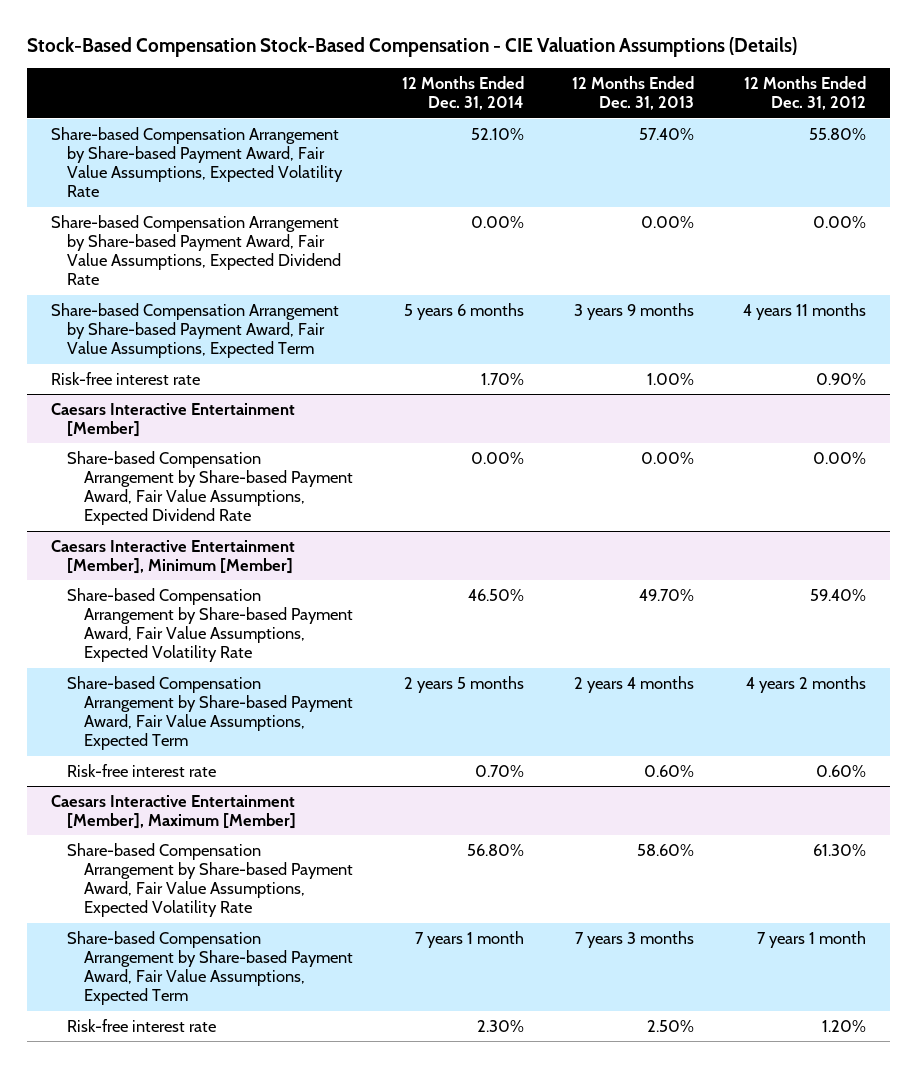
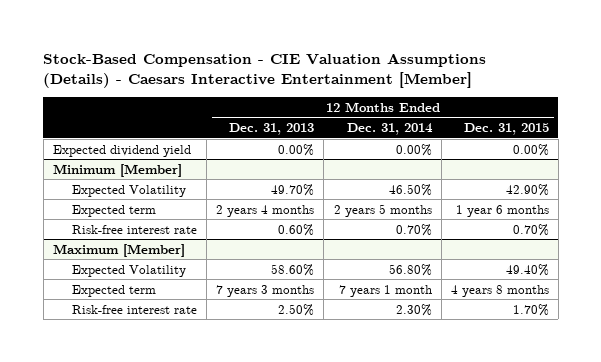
[26,36,797,57] Stock-Based Compensation Stock-Based Compensation - CIE Valuation Assumptions (Details) -> [43,52,487,89] Stock-Based Compensation - CIE Valuation Assumptions (Details) - Caesars Interactive Entertainment [Member]
[743,76,866,111] 12 Months Ended Dec. 31, 2012 -> none
none -> [463,122,549,135] Dec. 31, 2015
[50,126,344,198] Share-based Compensation Arrangement by Share-based Payment Award, Fair Value Assumptions, Expected Volatility Rate -> none
[50,302,339,359] Share-based Compensation Arrangement by Share-based Payment Award, Fair Value Assumptions, Expected Term -> none
[50,371,200,385] Risk-free interest rate -> none
[67,450,353,526] Share-based Compensation Arrangement by Share-based Payment Award, Fair Value Assumptions, Expected Dividend Rate -> none
[50,539,295,575] Caesars Interactive Entertainment [Member], Minimum [Member] -> none
[50,214,342,286] Share-based Compensation Arrangement by Share-based Payment Award, Fair Value Assumptions, Expected Dividend Rate -> [52,144,191,157] Expected dividend yield
[50,402,295,438] Caesars Interactive Entertainment [Member] -> [52,163,182,177] Minimum [Member]
[67,587,353,663] Share-based Compensation Arrangement by Share-based Payment Award, Fair Value Assumptions, Expected Volatility Rate -> [72,184,187,197] Expected Volatility
[67,675,353,751] Share-based Compensation Arrangement by Share-based Payment Award, Fair Value Assumptions, Expected Term -> [72,204,157,217] Expected term
[50,794,297,830] Caesars Interactive Entertainment [Member], Maximum [Member] -> none
none -> [52,243,185,257] Maximum [Member]
[67,842,353,918] Share-based Compensation Arrangement by Share-based Payment Award, Fair Value Assumptions, Expected Volatility Rate -> [72,264,187,277] Expected Volatility
[67,930,353,1006] Share-based Compensation Arrangement by Share-based Payment Award, Fair Value Assumptions, Expected Term -> [72,284,157,297] Expected term

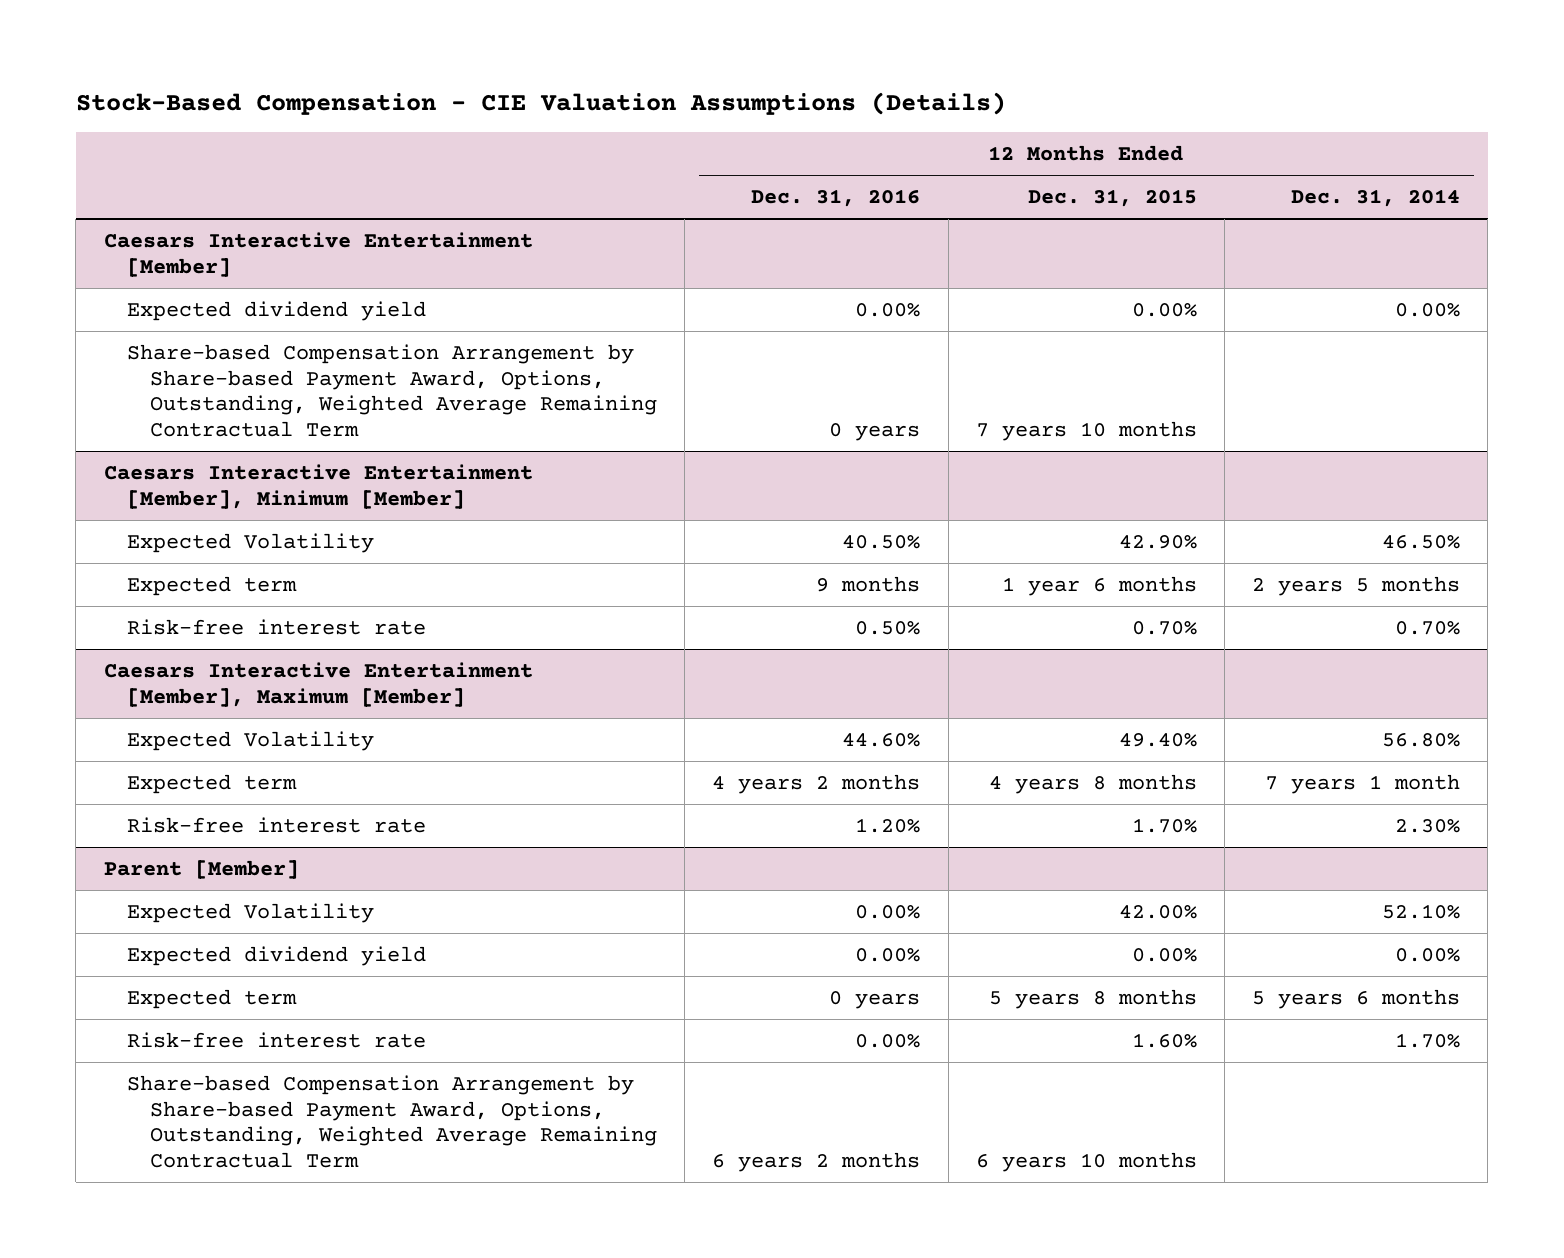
[43,52,487,89] Stock-Based Compensation - CIE Valuation Assumptions (Details) - Caesars Interactive Entertainment [Member] -> [75,91,1006,115] Stock-Based Compensation - CIE Valuation Assumptions (Details)
[229,122,315,135] Dec. 31, 2013 -> none
none -> [751,189,921,208] Dec. 31, 2016
none -> [103,231,533,277] Caesars Interactive Entertainment [Member]
[52,163,182,177] Minimum [Member] -> none
none -> [126,343,658,438] Share-based Compensation Arrangement by Share-based Payment Award, Options, Outstanding, Weighted Average Remaining Contractual Term
none -> [103,463,533,509] Caesars Interactive Entertainment [Member], Minimum [Member]
[52,243,185,257] Maximum [Member] -> none
none -> [103,661,533,707] Caesars Interactive Entertainment [Member], Maximum [Member]
none -> [103,859,299,879] Parent [Member]
none -> [126,902,374,923] Expected Volatility
none -> [126,945,426,966] Expected dividend yield
none -> [126,988,297,1009] Expected term
none -> [126,1031,426,1048] Risk-free interest rate
none -> [126,1074,658,1169] Share-based Compensation Arrangement by Share-based Payment Award, Options, Outstanding, Weighted Average Remaining Contractual Term

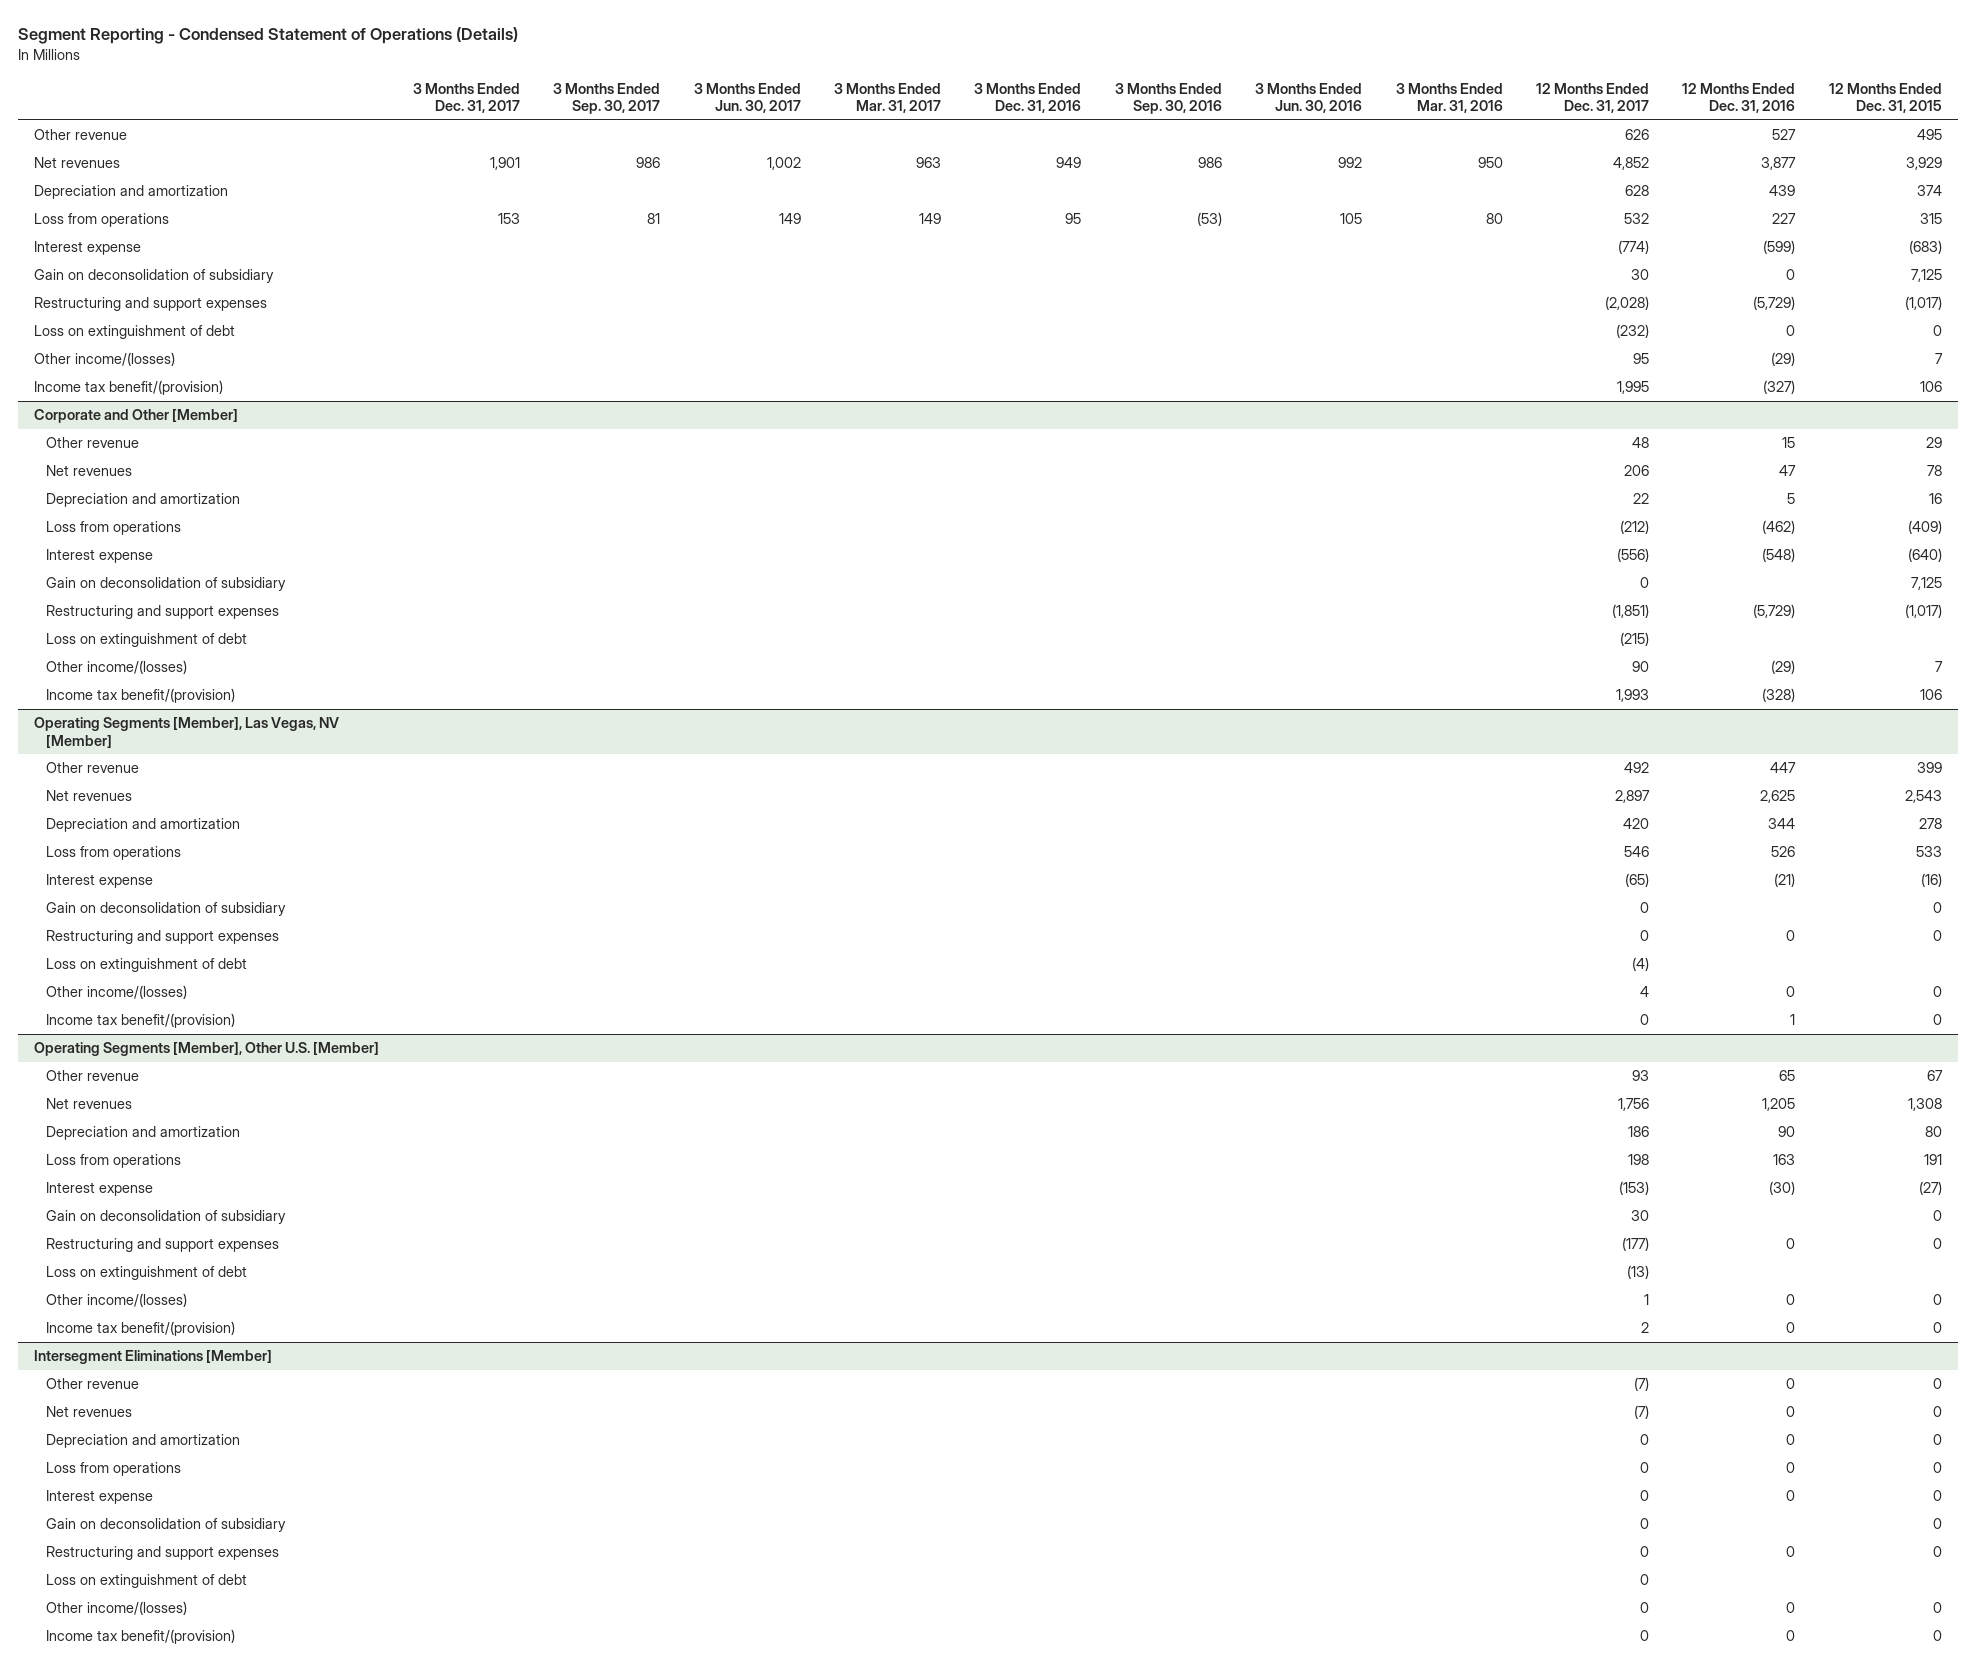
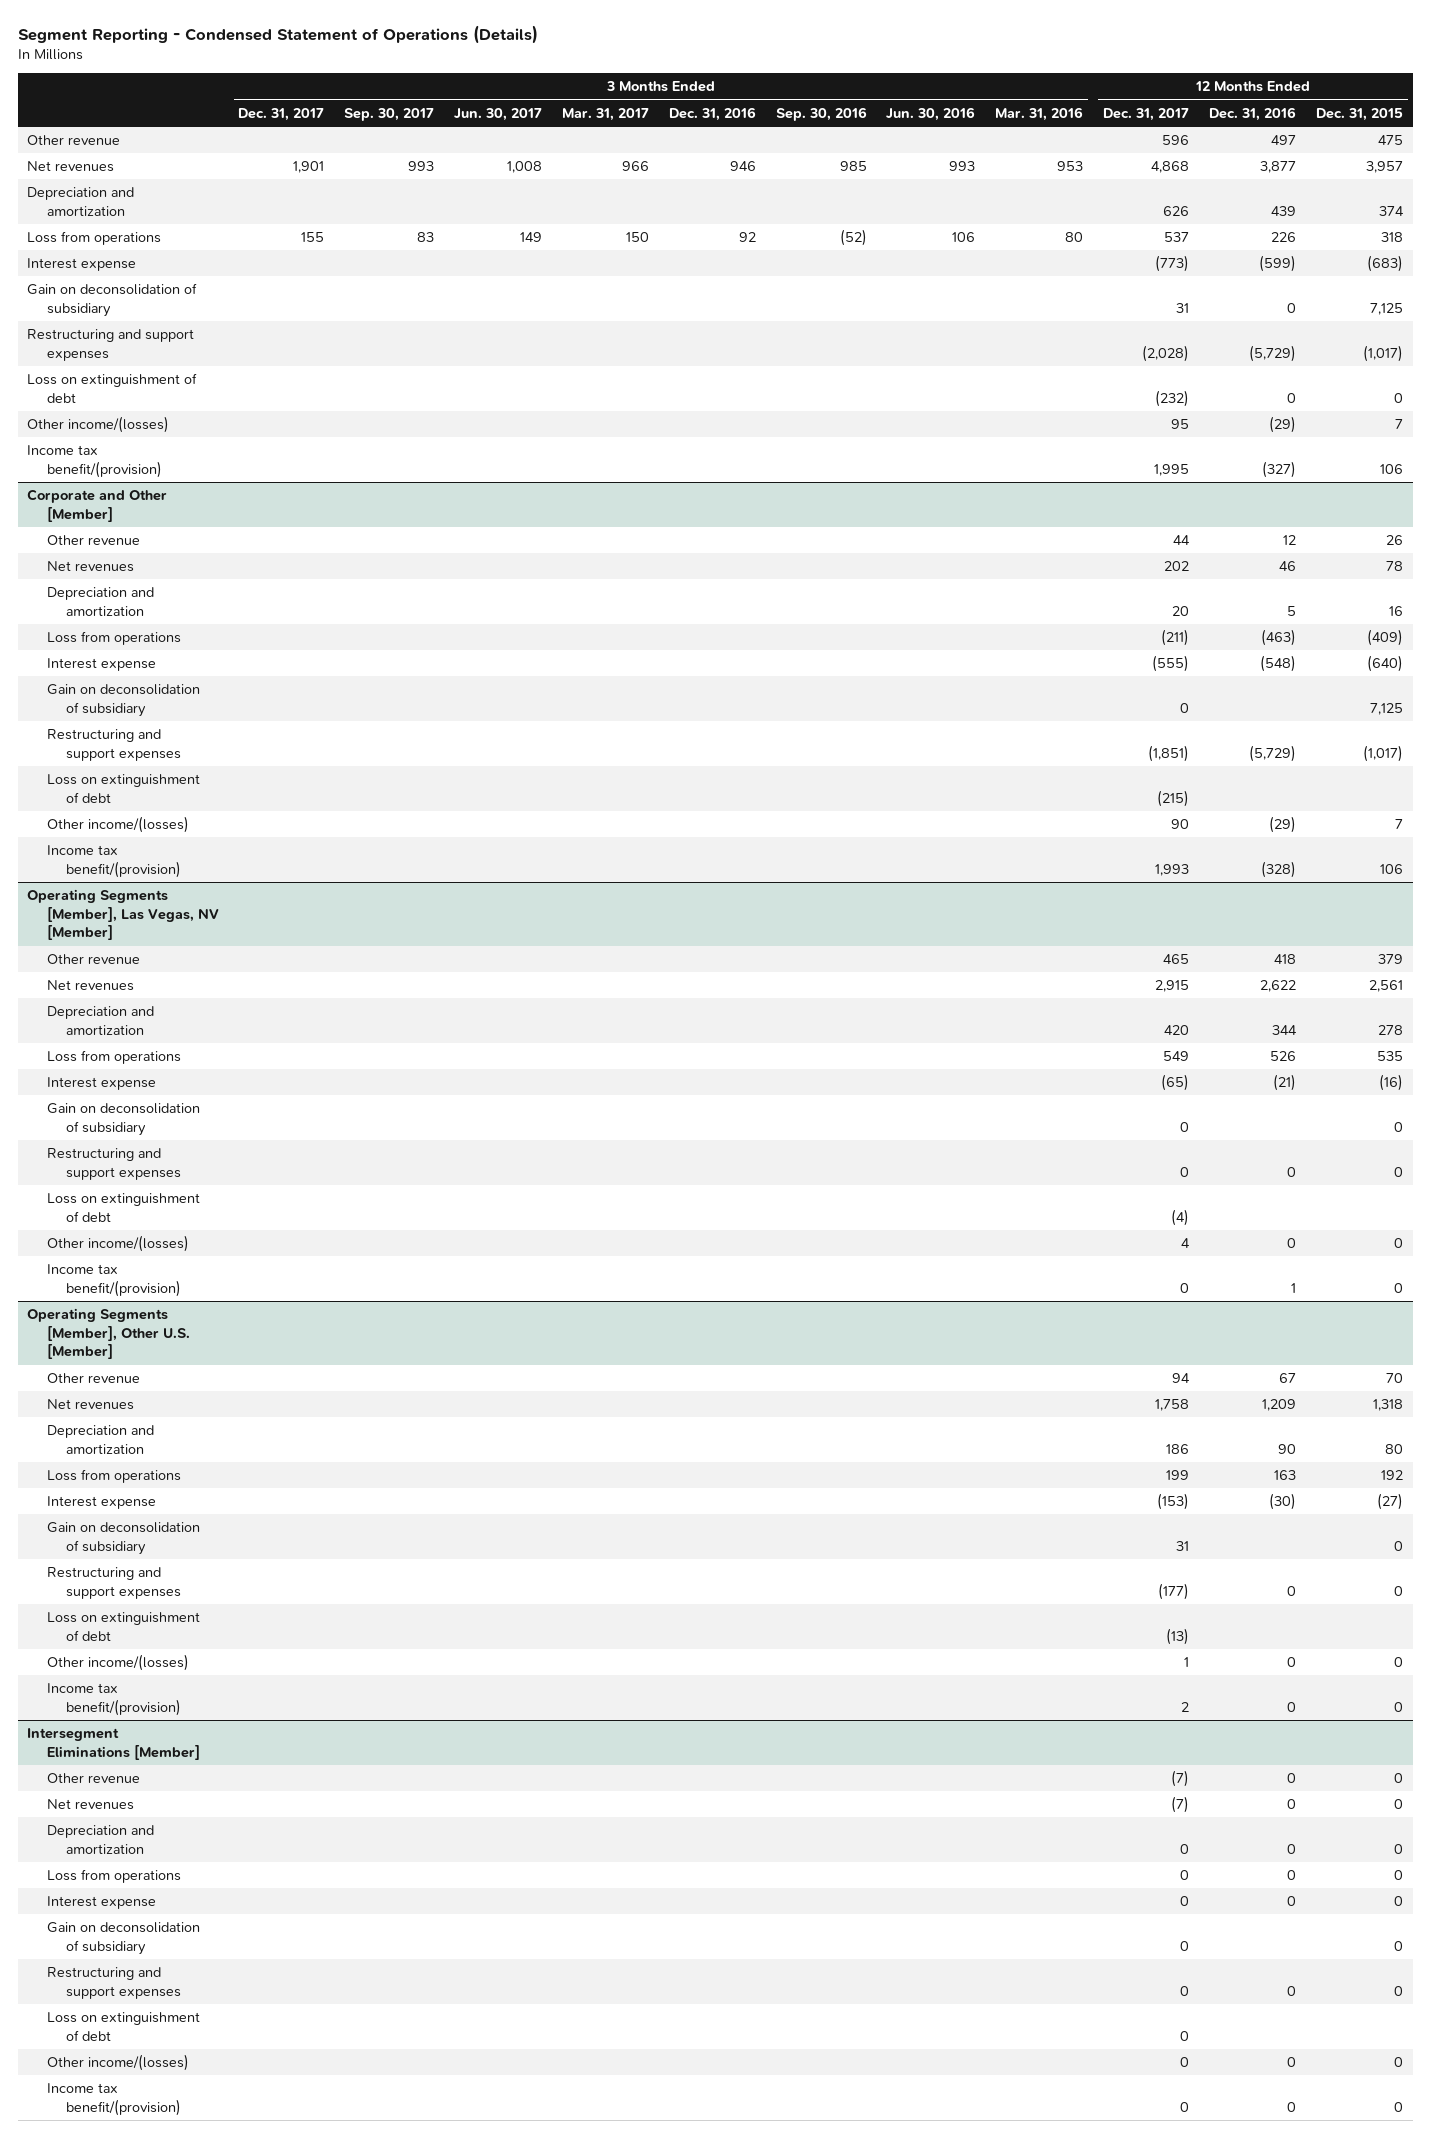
[1624,129,1649,141] 626 -> [1161,135,1189,146] 596
[1772,129,1797,141] 527 -> [1270,135,1296,146] 497
[1916,129,1942,141] 495 -> [1377,135,1403,146] 475
[636,157,661,169] 986 -> [408,161,435,172] 993
[766,157,801,171] 1,002 -> [507,161,543,174] 1,008
[915,157,941,169] 963 -> [621,161,649,172] 966
[1056,157,1082,169] 949 -> [729,161,756,172] 946
[1197,157,1222,169] 986 -> [839,161,867,172] 985
[1338,157,1363,169] 992 -> [949,161,976,172] 993
[1477,157,1503,169] 950 -> [1057,161,1084,172] 953
[1612,157,1649,171] 4,852 -> [1150,161,1189,174] 4,868
[1905,157,1942,171] 3,929 -> [1365,161,1403,174] 3,957
[1624,185,1649,197] 628 -> [1162,205,1189,216] 626
[497,213,520,225] 153 -> [301,232,325,243] 155
[647,213,661,225] 81 -> [417,232,435,243] 83
[918,213,941,225] 149 -> [625,232,649,243] 150
[1065,213,1082,225] 95 -> [738,232,756,243] 92
[1196,212,1222,227] (53) -> [839,229,867,247] (52)
[1340,213,1363,225] 105 -> [952,232,976,243] 106
[1623,213,1649,225] 532 -> [1163,232,1189,243] 537
[1772,213,1797,225] 227 -> [1270,232,1296,243] 226
[1919,213,1942,225] 315 -> [1380,232,1403,243] 318
[1617,240,1649,255] (774) -> [1154,255,1189,273] (773)
[1630,269,1649,281] 30 -> [1175,302,1189,313] 31
[1631,437,1649,449] 48 -> [1172,535,1190,546] 44
[1782,437,1796,449] 15 -> [1282,535,1296,546] 12
[1925,437,1942,449] 29 -> [1385,535,1403,546] 26
[1623,465,1649,477] 206 -> [1163,561,1189,572] 202
[1779,465,1797,477] 47 -> [1278,561,1296,572] 46
[1632,493,1649,505] 22 -> [1171,605,1189,616] 20
[1619,520,1649,535] (212) -> [1160,629,1189,647] (211)
[1762,520,1796,535] (462) -> [1260,629,1296,647] (463)
[1616,548,1649,563] (556) -> [1151,655,1189,673] (555)
[1623,762,1649,774] 492 -> [1162,954,1189,965] 465
[1770,762,1797,774] 447 -> [1273,954,1296,965] 418
[1916,762,1942,774] 399 -> [1377,954,1403,965] 379
[1614,790,1650,804] 2,897 -> [1154,980,1189,993] 2,915
[1760,790,1796,804] 2,625 -> [1259,980,1296,993] 2,622
[1904,790,1942,804] 2,543 -> [1368,980,1403,993] 2,561
[1623,846,1649,858] 546 -> [1162,1051,1189,1062] 549
[1915,846,1942,858] 533 -> [1376,1051,1403,1062] 535
[1631,1070,1649,1082] 93 -> [1171,1373,1190,1384] 94
[1779,1070,1796,1082] 65 -> [1278,1373,1296,1384] 67
[1926,1070,1943,1082] 67 -> [1385,1373,1403,1384] 70
[1617,1098,1649,1112] 1,756 -> [1154,1399,1189,1412] 1,758
[1762,1098,1796,1112] 1,205 -> [1261,1399,1296,1412] 1,209
[1907,1098,1942,1112] 1,308 -> [1372,1399,1403,1412] 1,318
[1627,1154,1649,1166] 198 -> [1165,1470,1189,1481] 199
[1923,1154,1942,1166] 191 -> [1380,1470,1403,1481] 192
[1630,1210,1649,1222] 30 -> [1175,1540,1189,1551] 31

